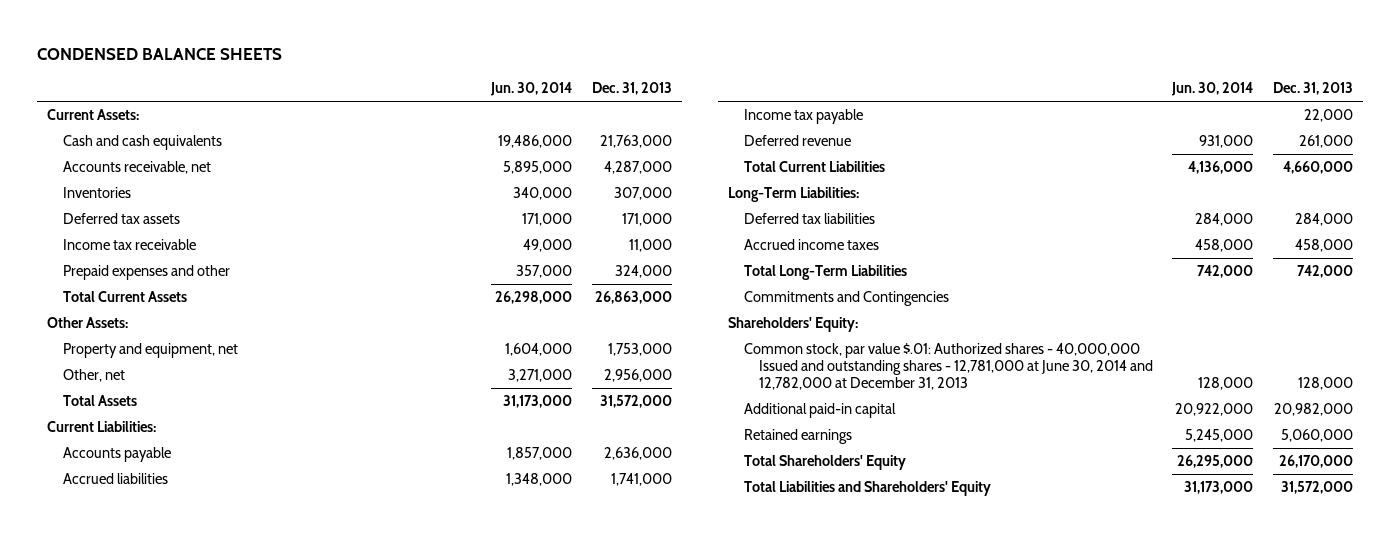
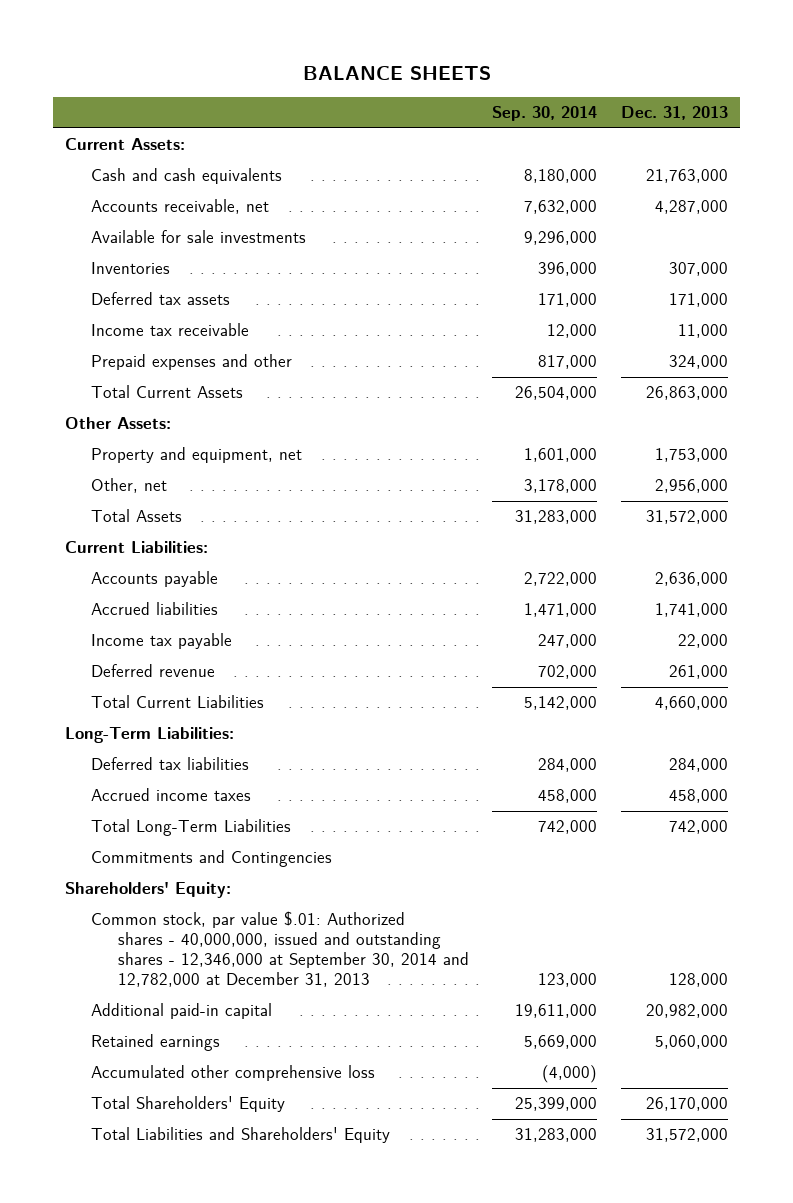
[37,48,283,61] CONDENSED BALANCE SHEETS -> [302,65,491,80] BALANCE SHEETS
[490,82,573,97] Jun. 30, 2014 -> none
none -> [492,106,598,122] Sep. 30, 2014
none -> [91,230,307,244] Available for sale investments
[743,343,1153,391] Common stock, par value $.01: Authorized shares - 40,000,000 Issued and outstanding shares - 12,781,000 at June 30, 2014 and 12,782,000 at December 31, 2013 -> [91,911,469,988] Common stock, par value $.01: Authorized shares - 40,000,000, issued and outstanding shares - 12,346,000 at September 30, 2014 and 12,782,000 at December 31, 2013
none -> [91,1065,376,1082] Accumulated other comprehensive loss

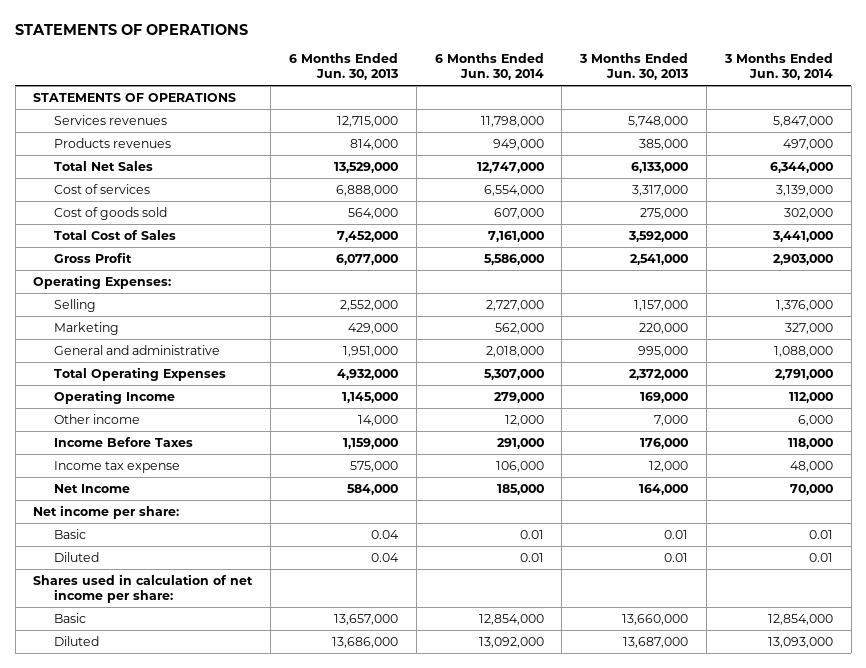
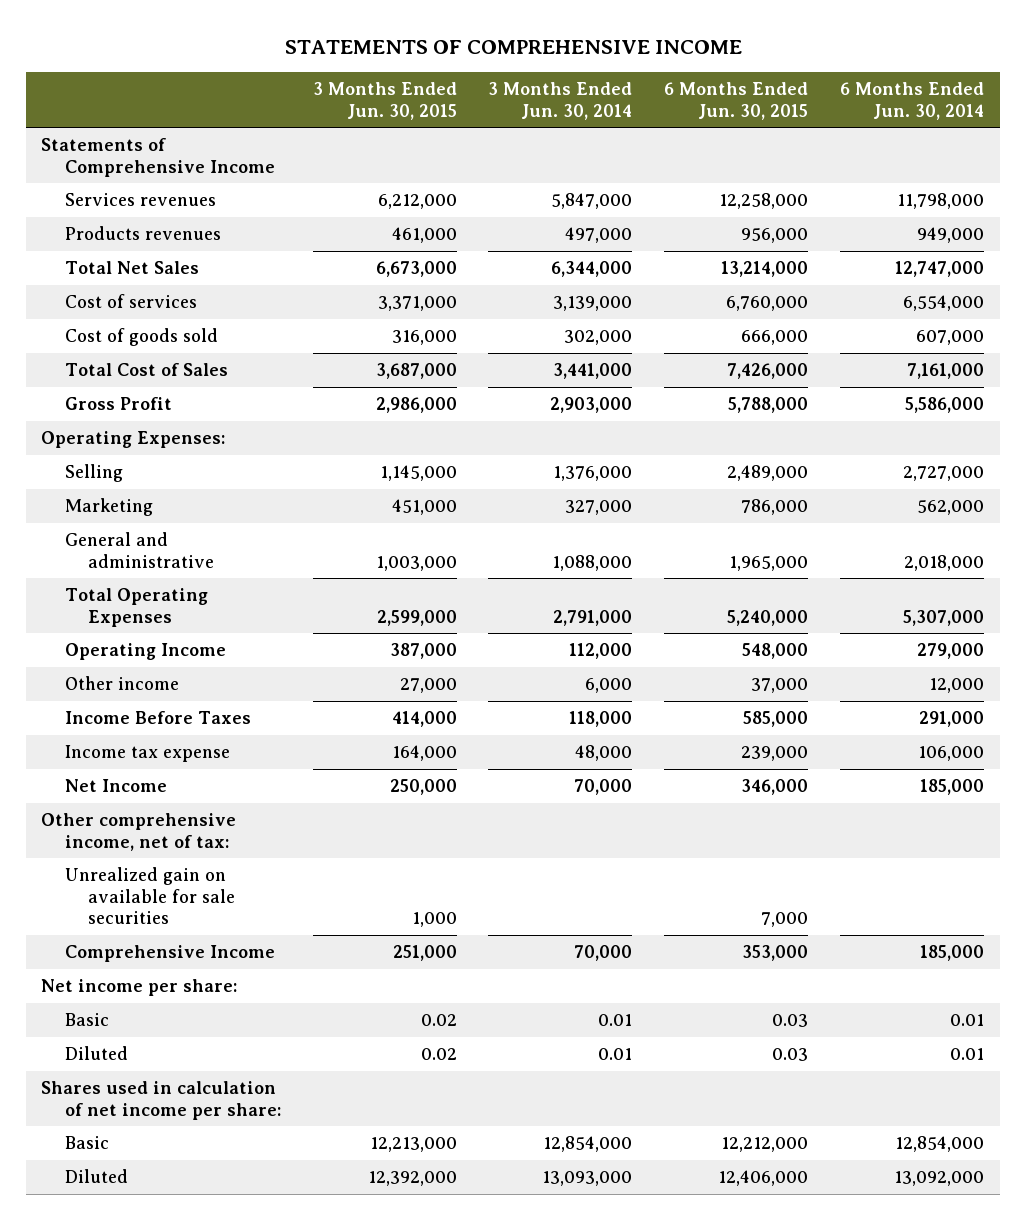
[15,23,249,35] STATEMENTS OF OPERATIONS -> [284,39,742,54] STATEMENTS OF COMPREHENSIVE INCOME
[288,53,398,81] 6 Months Ended Jun. 30, 2013 -> none
[579,53,689,81] 3 Months Ended Jun. 30, 2013 -> none
none -> [312,82,457,120] 3 Months Ended Jun. 30, 2015
none -> [664,82,809,120] 6 Months Ended Jun. 30, 2015
[33,92,237,102] STATEMENTS OF OPERATIONS -> [41,138,275,177] Statements of Comprehensive Income
none -> [41,813,237,851] Other comprehensive income, net of tax:
none -> [64,867,236,924] Unrealized gain on available for sale securities
none -> [64,945,275,963] Comprehensive Income

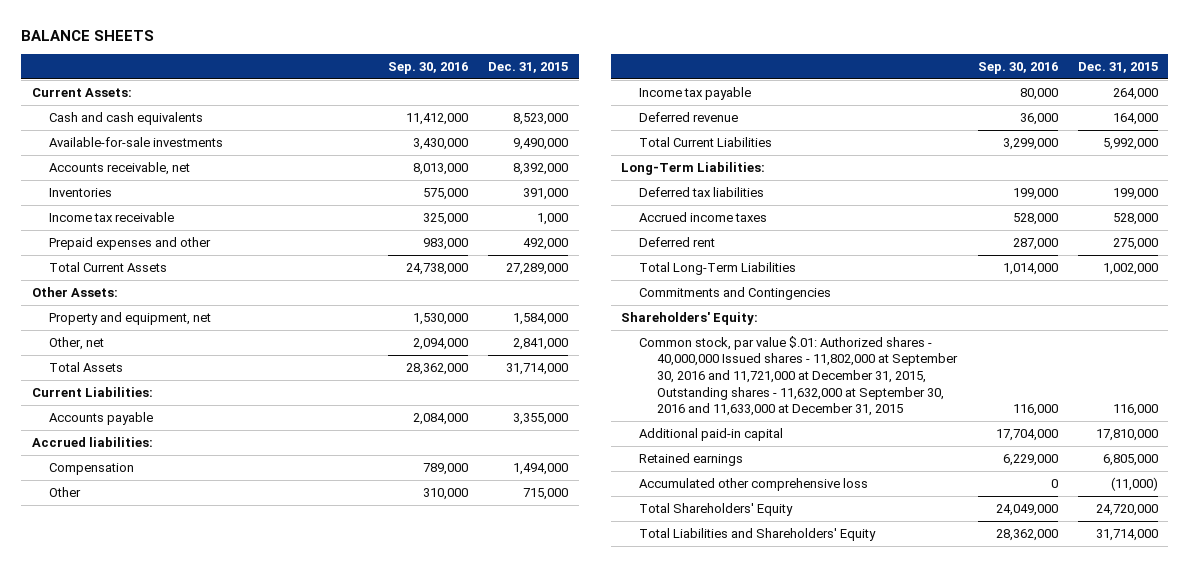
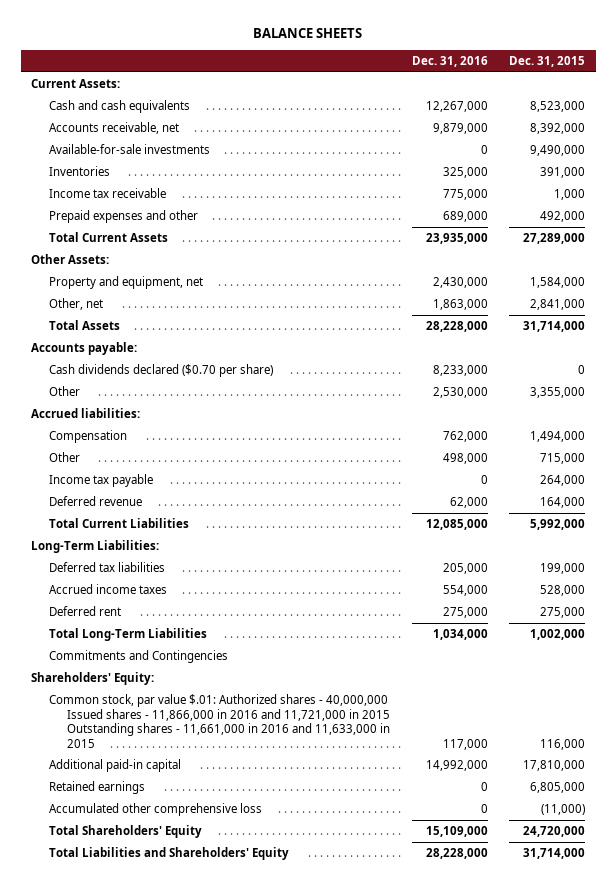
[387,61,468,74] Sep. 30, 2016 -> none
none -> [411,55,488,67] Dec. 31, 2016
[49,136,224,147] Available-for-sale investments -> [49,143,211,154] Available-for-sale investments
[31,386,153,397] Current Liabilities: -> none
none -> [31,341,138,355] Accounts payable:
none -> [49,363,274,377] Cash dividends declared ($0.70 per share)
[49,411,154,425] Accounts payable -> [49,385,81,396] Other
[639,335,958,417] Common stock, par value $.01: Authorized shares - 40,000,000 Issued shares - 11,802,000 at September 30, 2016 and 11,721,000 at December 31, 2015, Outstanding shares - 11,632,000 at September 30, 2016 and 11,633,000 at December 31, 2015 -> [49,693,391,748] Common stock, par value $.01: Authorized shares - 40,000,000 Issued shares - 11,866,000 in 2016 and 11,721,000 in 2015 Outstanding shares - 11,661,000 in 2016 and 11,633,000 in 2015

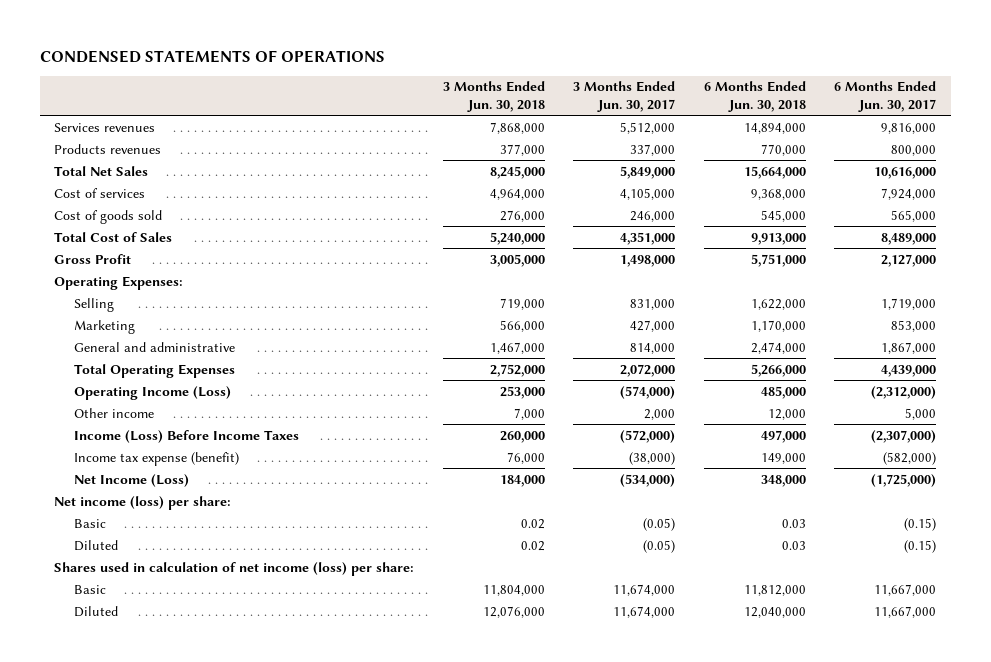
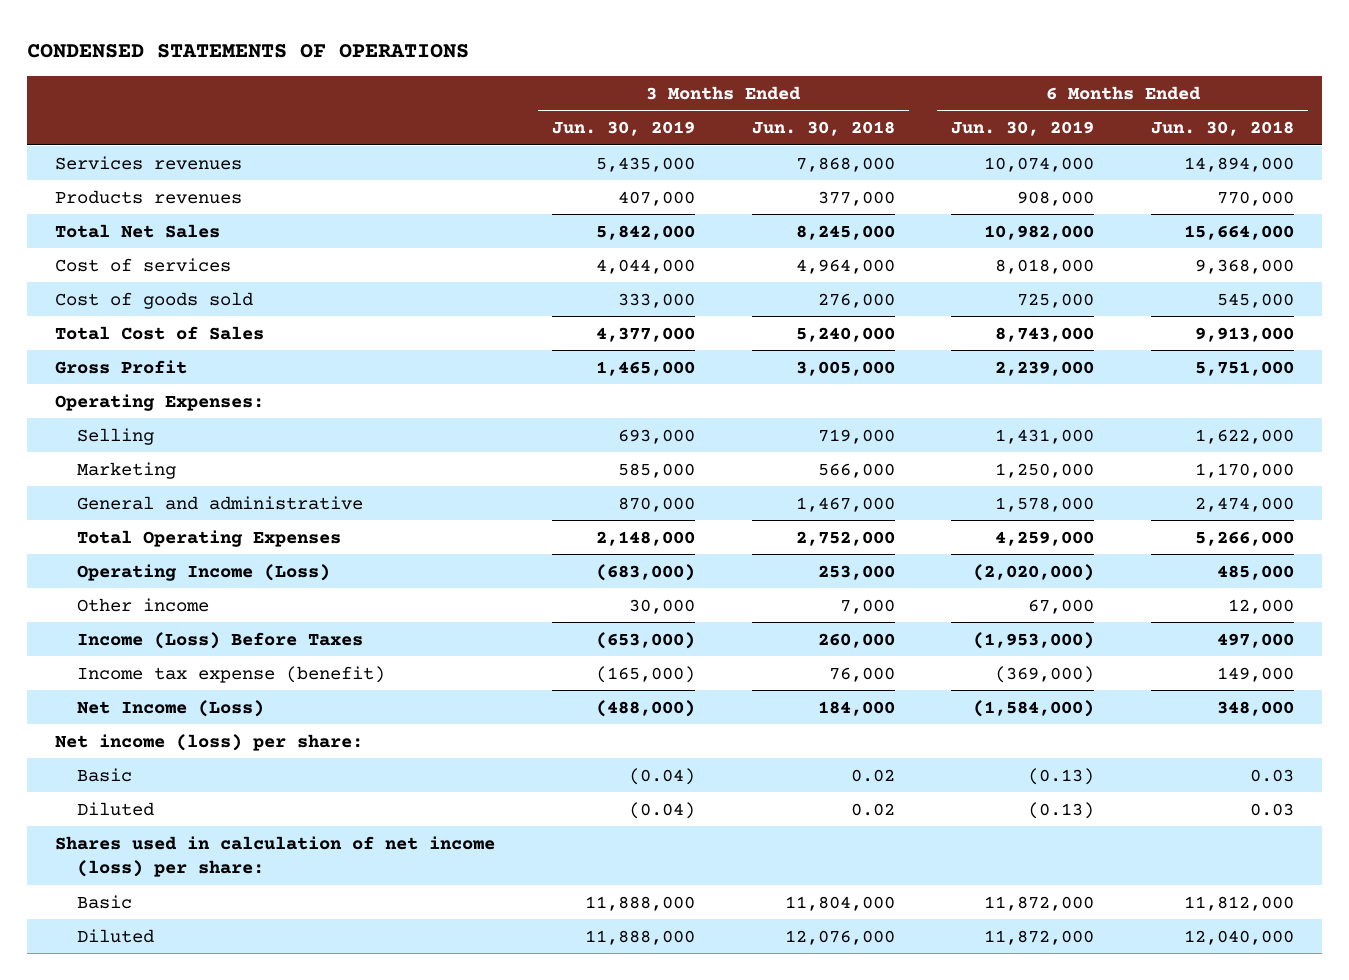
[573,81,676,112] 3 Months Ended Jun. 30, 2017 -> none
[834,81,937,112] 6 Months Ended Jun. 30, 2017 -> none
none -> [552,120,696,136] Jun. 30, 2019
none -> [951,120,1095,136] Jun. 30, 2019
[74,429,300,443] Income (Loss) Before Income Taxes -> [77,631,364,649] Income (Loss) Before Taxes

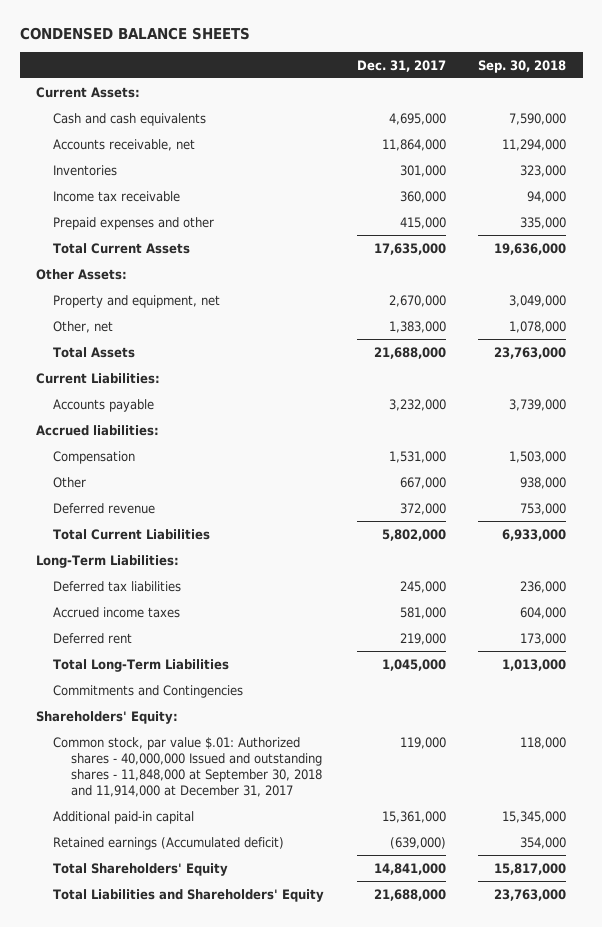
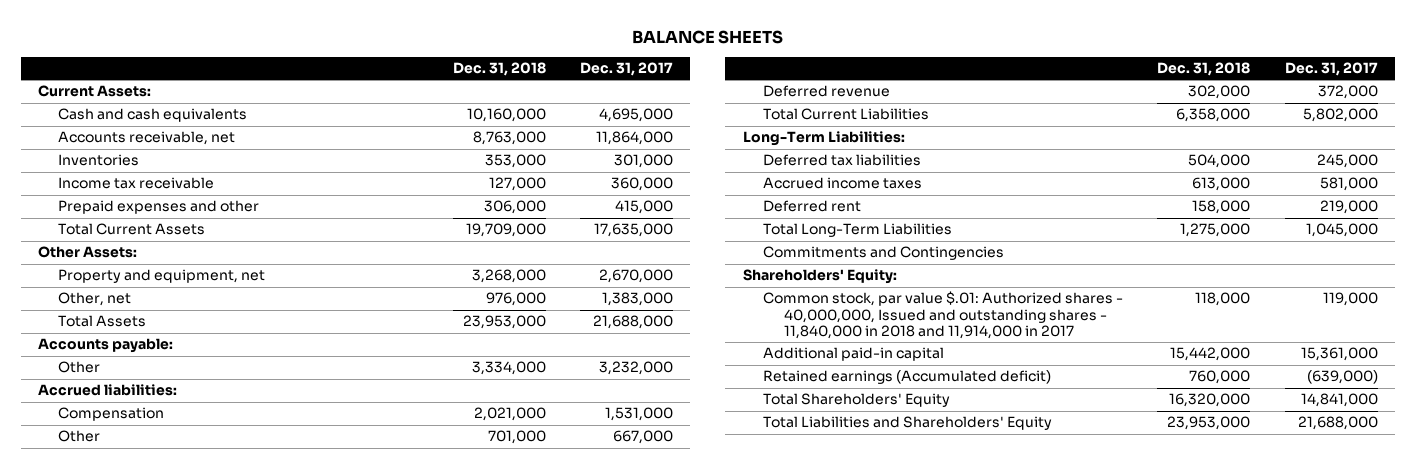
[19,27,250,41] CONDENSED BALANCE SHEETS -> [631,29,783,44] BALANCE SHEETS
[478,59,567,73] Sep. 30, 2018 -> none
none -> [452,62,546,77] Dec. 31, 2018
[35,372,160,384] Current Liabilities: -> none
none -> [37,338,173,354] Accounts payable:
[53,398,155,412] Accounts payable -> [58,361,101,374] Other
[53,736,323,797] Common stock, par value $.01: Authorized shares - 40,000,000 Issued and outstanding shares - 11,848,000 at September 30, 2018 and 11,914,000 at December 31, 2017 -> [763,291,1124,340] Common stock, par value $.01: Authorized shares - 40,000,000, Issued and outstanding shares - 11,840,000 in 2018 and 11,914,000 in 2017

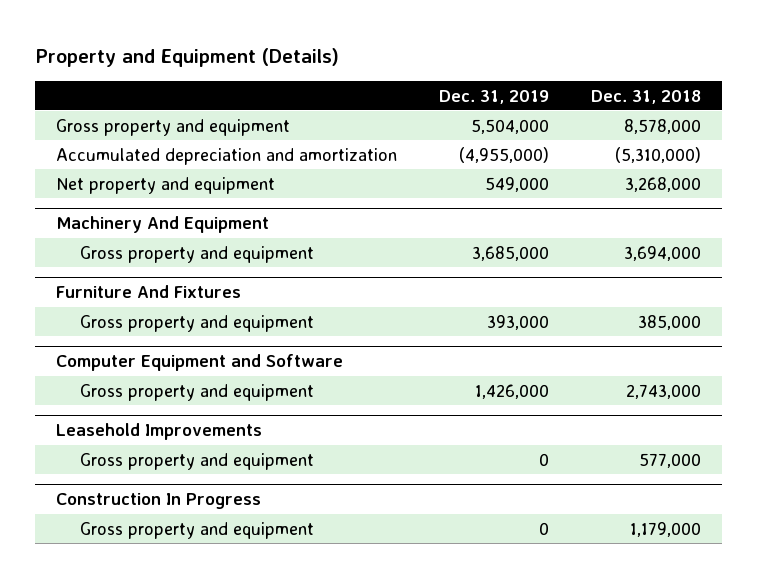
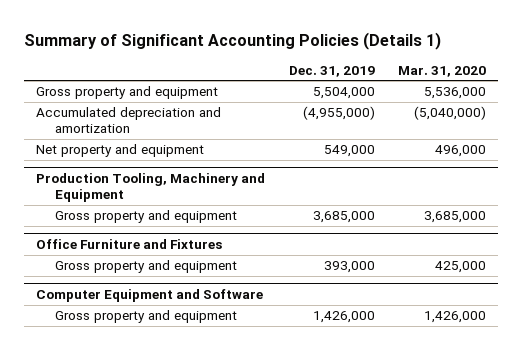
[35,48,340,68] Property and Equipment (Details) -> [24,31,442,50] Summary of Significant Accounting Policies (Details 1)
[591,89,702,104] Dec. 31, 2018 -> none
none -> [398,65,487,77] Mar. 31, 2020
[56,216,270,234] Machinery And Equipment -> [36,173,266,203] Production Tooling, Machinery and Equipment
[56,285,242,299] Furniture And Fixtures -> [36,239,223,250] Office Furniture and Fixtures
[56,423,263,441] Leasehold Improvements -> none
[79,452,314,470] Gross property and equipment -> none
[56,493,262,510] Construction In Progress -> none
[79,521,314,539] Gross property and equipment -> none

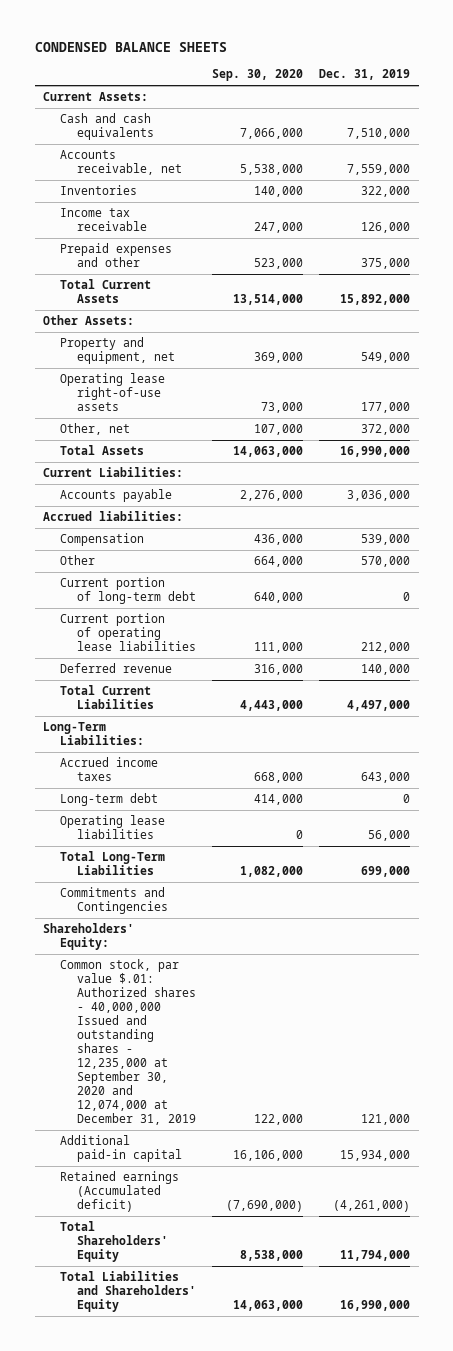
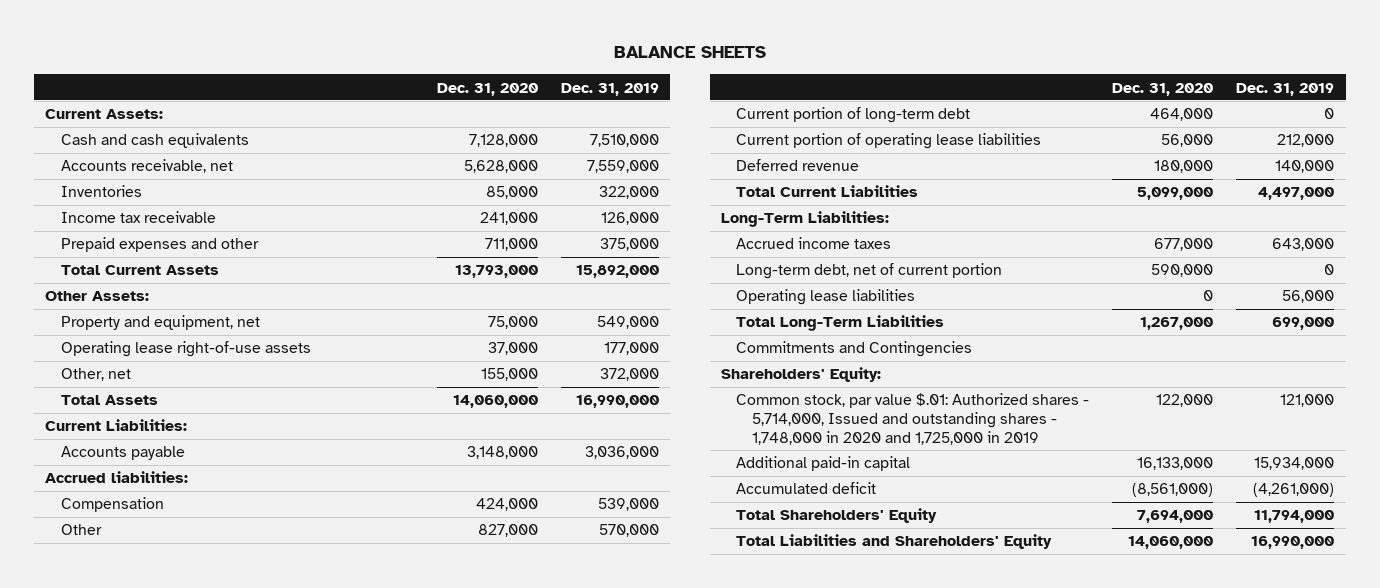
[34,42,227,53] CONDENSED BALANCE SHEETS -> [613,46,766,59] BALANCE SHEETS
[212,69,304,82] Sep. 30, 2020 -> none
none -> [436,82,538,96] Dec. 31, 2020
[59,792,158,806] Long-term debt -> [736,263,1003,280] Long-term debt, net of current portion
[59,958,196,1125] Common stock, par value $.01: Authorized shares - 40,000,000 Issued and outstanding shares - 12,235,000 at September 30, 2020 and 12,074,000 at December 31, 2019 -> [736,393,1090,445] Common stock, par value $.01: Authorized shares - 5,714,000, Issued and outstanding shares - 1,748,000 in 2020 and 1,725,000 in 2019
[59,1170,179,1212] Retained earnings (Accumulated deficit) -> [736,482,877,495] Accumulated deficit

